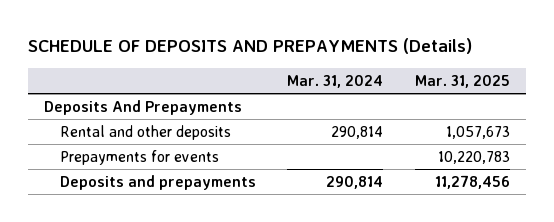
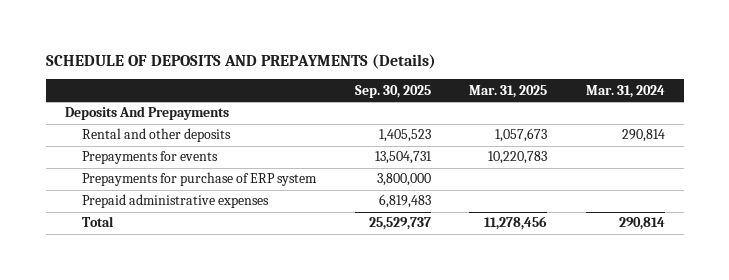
none -> [354,84,431,98] Sep. 30, 2025
none -> [82,172,318,187] Prepayments for purchase of ERP system
none -> [82,194,270,209] Prepaid administrative expenses
[59,174,256,190] Deposits and prepayments -> [82,216,115,228] Total

